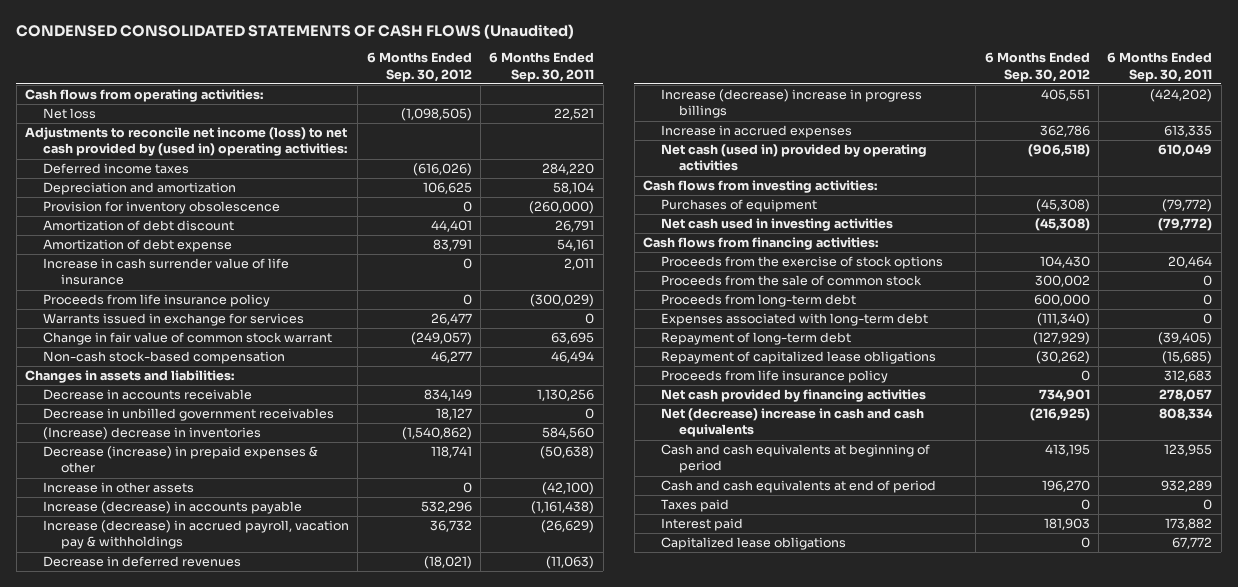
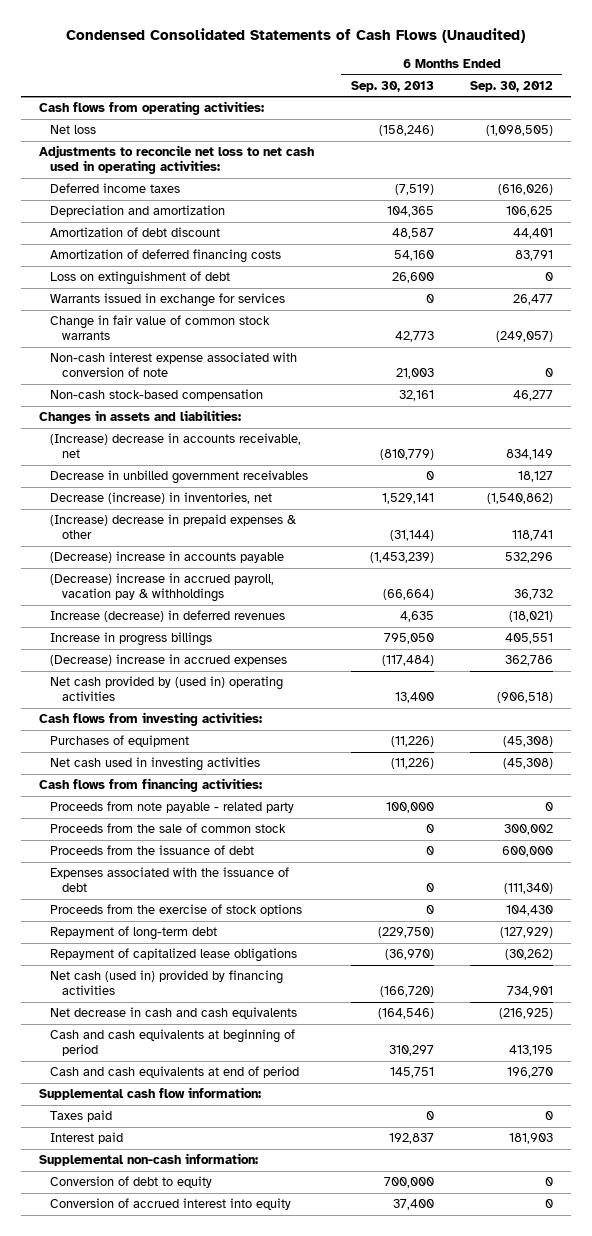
[16,23,575,39] CONDENSED CONSOLIDATED STATEMENTS OF CASH FLOWS (Unaudited) -> [66,27,526,43] Condensed Consolidated Statements of Cash Flows (Unaudited)
[489,52,595,82] 6 Months Ended Sep. 30, 2011 -> none
none -> [350,80,434,92] Sep. 30, 2013
[25,127,348,157] Adjustments to reconcile net income (loss) to net cash provided by (used in) operating activities: -> [38,145,314,175] Adjustments to reconcile net loss to net cash used in operating activities:
[42,201,280,215] Provision for inventory obsolescence -> none
[42,258,289,286] Increase in cash surrender value of life insurance -> none
[42,294,270,308] Proceeds from life insurance policy -> none
[42,239,232,253] Amortization of debt expense -> [50,249,282,264] Amortization of deferred financing costs
none -> [50,271,231,286] Loss on extinguishment of debt
[42,332,332,346] Change in fair value of common stock warrant -> [50,315,271,341] Change in fair value of common stock warrants
none -> [50,352,298,378] Non-cash interest expense associated with conversion of note
[42,389,252,401] Decrease in accounts receivable -> [50,433,302,459] (Increase) decrease in accounts receivable, net
[42,482,194,494] Increase in other assets -> none
[42,427,261,441] (Increase) decrease in inventories -> [50,492,273,505] Decrease (increase) in inventories, net
[42,446,318,474] Decrease (increase) in prepaid expenses & other -> [50,514,298,540] (Increase) decrease in prepaid expenses & other
[42,501,302,515] Increase (decrease) in accounts payable -> [50,551,285,564] (Decrease) increase in accounts payable
[42,520,349,550] Increase (decrease) in accrued payroll, vacation pay & withholdings -> [50,573,275,603] (Decrease) increase in accrued payroll, vacation pay & withholdings
[42,556,241,568] Decrease in deferred revenues -> [50,610,286,623] Increase (decrease) in deferred revenues
[661,89,923,119] Increase (decrease) increase in progress billings -> [50,632,213,647] Increase in progress billings
[661,125,853,139] Increase in accrued expenses -> [50,654,288,667] (Decrease) increase in accrued expenses
[661,144,928,172] Net cash (used in) provided by operating activities -> [50,676,284,702] Net cash provided by (used in) operating activities
none -> [50,801,295,814] Proceeds from note payable - related party
[661,294,857,308] Proceeds from long-term debt -> none
none -> [50,845,255,856] Proceeds from the issuance of debt
[661,313,929,327] Expenses associated with long-term debt -> [50,867,290,893] Expenses associated with the issuance of debt
[661,256,944,270] Proceeds from the exercise of stock options -> [50,904,303,917] Proceeds from the exercise of stock options
[661,370,889,384] Proceeds from life insurance policy -> none
[661,389,927,403] Net cash provided by financing activities -> [50,970,284,996] Net cash (used in) provided by financing activities
[661,408,925,438] Net (decrease) increase in cash and cash equivalents -> [50,1007,298,1020] Net decrease in cash and cash equivalents
none -> [38,1087,261,1101] Supplemental cash flow information:
[661,537,847,551] Capitalized lease obligations -> none
none -> [38,1153,258,1167] Supplemental non-cash information:
none -> [50,1176,213,1189] Conversion of debt to equity
none -> [50,1198,292,1211] Conversion of accrued interest into equity

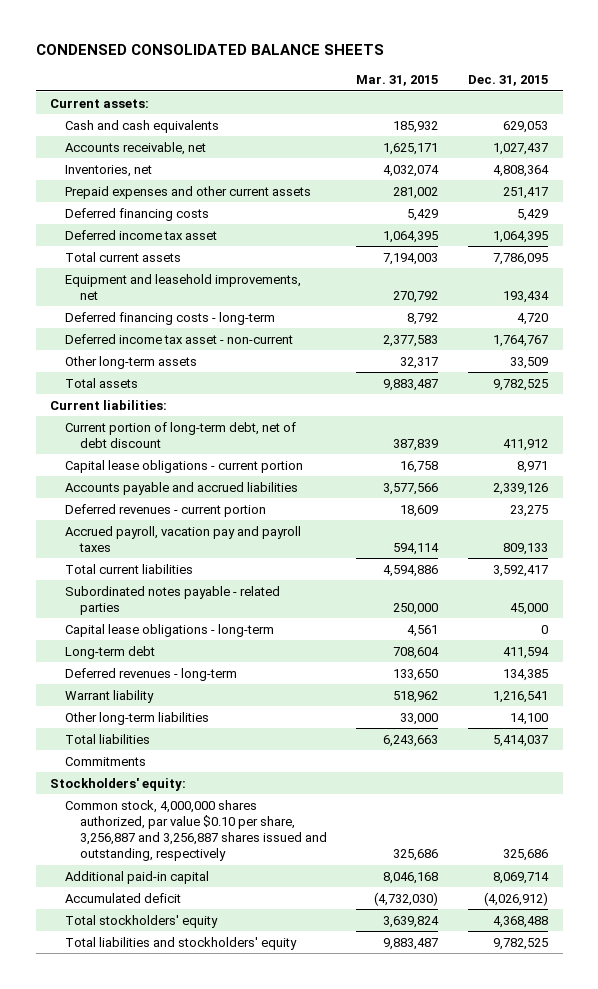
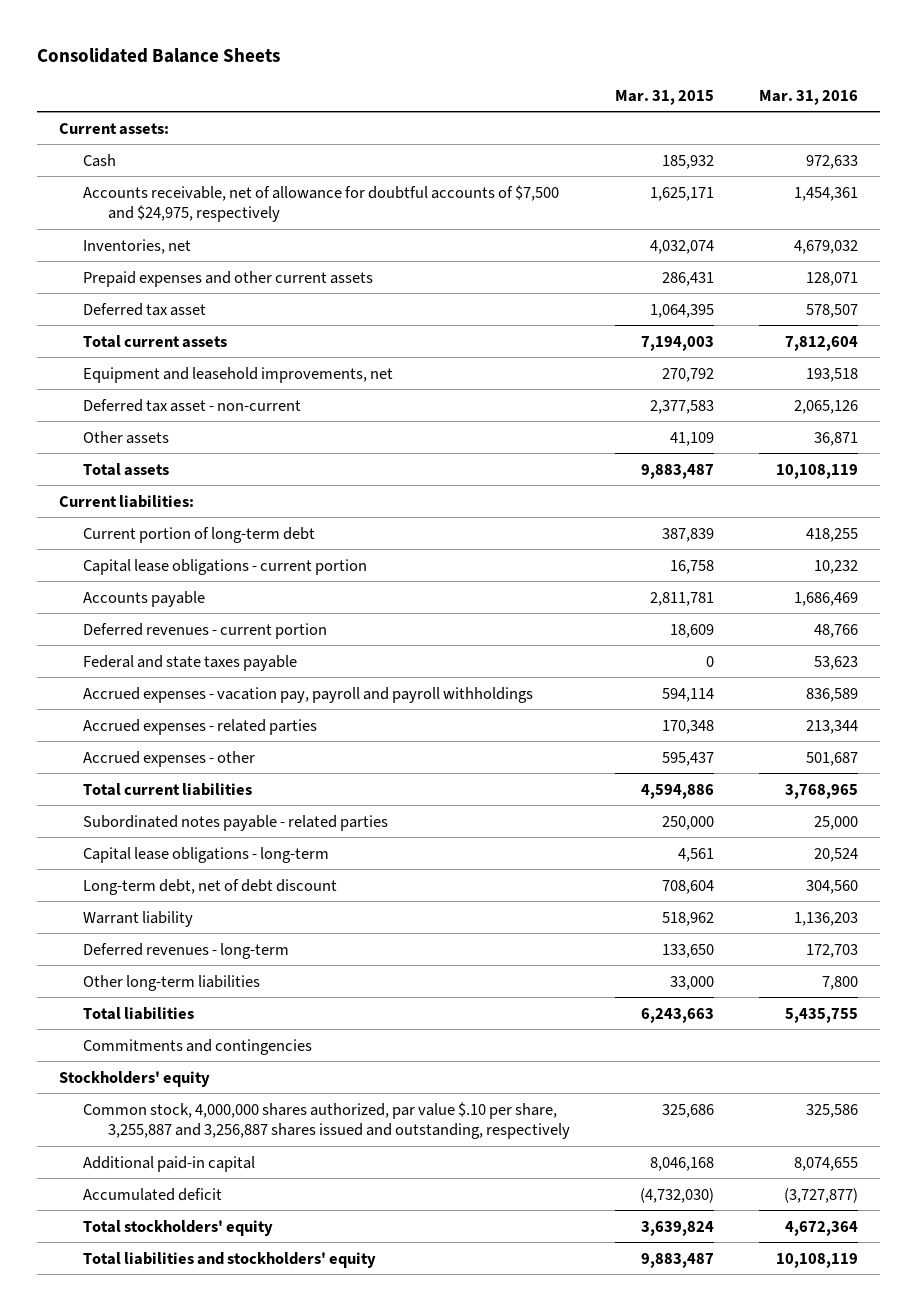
[35,44,384,56] CONDENSED CONSOLIDATED BALANCE SHEETS -> [36,48,280,64] Consolidated Balance Sheets
[468,75,549,87] Dec. 31, 2015 -> none
none -> [758,89,858,105] Mar. 31, 2016
[65,119,220,133] Cash and cash equivalents -> [83,153,117,167] Cash
[65,141,207,155] Accounts receivable, net -> [83,184,560,222] Accounts receivable, net of allowance for doubtful accounts of $7,500 and $24,975, respectively
[65,207,210,221] Deferred financing costs -> none
[393,186,439,199] 281,002 -> [661,271,714,286] 286,431
[65,229,218,240] Deferred income tax asset -> [83,302,207,316] Deferred tax asset
[65,311,276,325] Deferred financing costs - long-term -> none
[65,333,294,344] Deferred income tax asset - non-current -> [83,398,302,412] Deferred tax asset - non-current
[65,355,198,369] Other long-term assets -> [83,430,170,444] Other assets
[400,356,439,369] 32,317 -> [669,431,714,446] 41,109
[65,421,297,448] Current portion of long-term debt, net of debt discount -> [83,526,316,543] Current portion of long-term debt
[65,481,299,495] Accounts payable and accrued liabilities -> none
none -> [83,590,206,607] Accounts payable
none -> [83,654,298,671] Federal and state taxes payable
[65,525,302,552] Accrued payroll, vacation pay and payroll taxes -> [83,686,534,703] Accrued expenses - vacation pay, payroll and payroll withholdings
none -> [83,718,318,735] Accrued expenses - related parties
none -> [83,750,256,767] Accrued expenses - other
[65,645,156,659] Long-term debt -> [83,878,338,895] Long-term debt, net of debt discount
[65,667,238,681] Deferred revenues - long-term -> [83,942,290,959] Deferred revenues - long-term
[65,756,147,766] Commitments -> [83,1038,313,1055] Commitments and contingencies
[50,777,187,791] Stockholders' equity: -> [59,1070,211,1087] Stockholders' equity
[65,799,327,861] Common stock, 4,000,000 shares authorized, par value $0.10 per share, 3,256,887 and 3,256,887 shares issued and outstanding, respectively -> [83,1101,570,1139] Common stock, 4,000,000 shares authorized, par value $.10 per share, 3,255,887 and 3,256,887 shares issued and outstanding, respectively

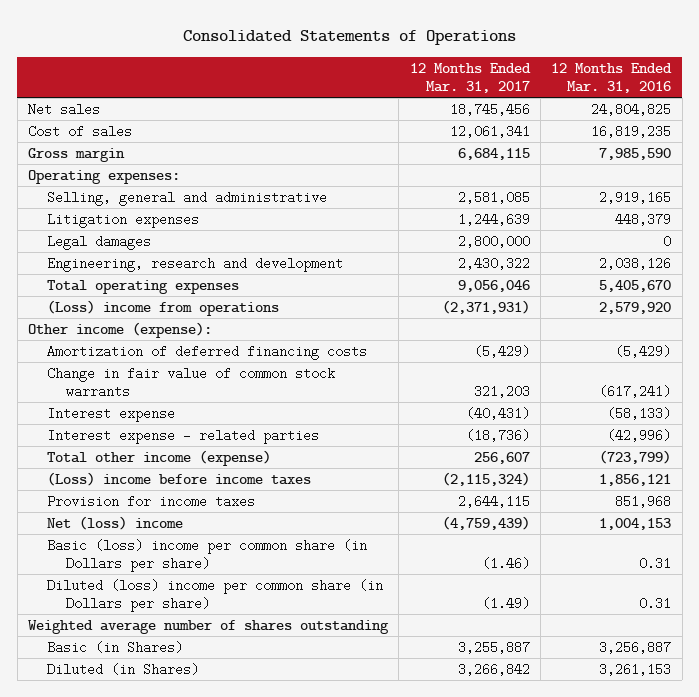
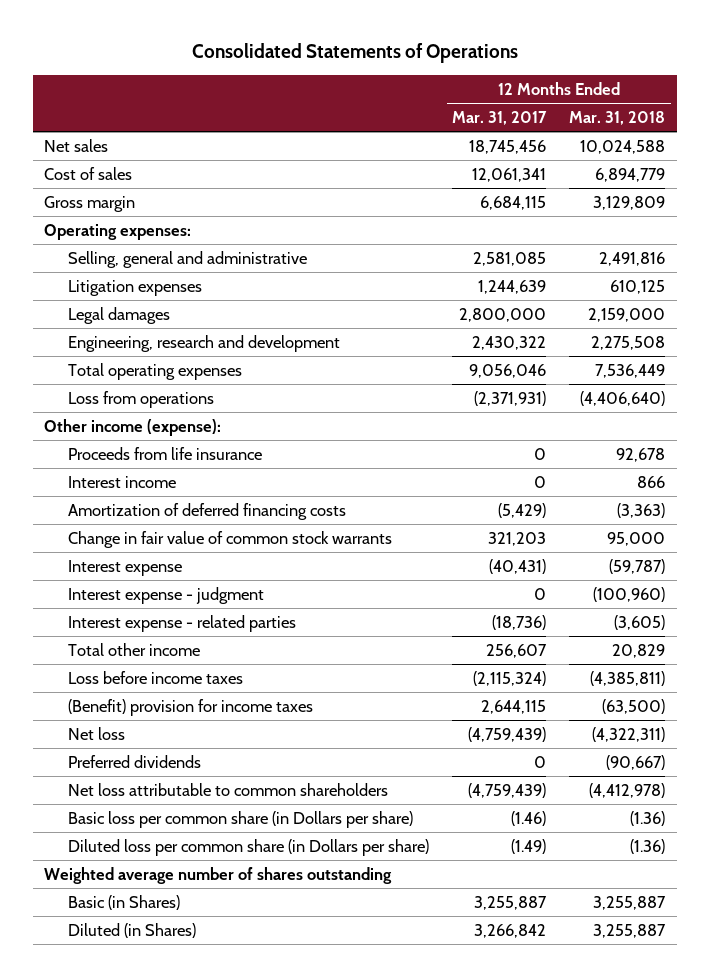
[551,62,673,93] 12 Months Ended Mar. 31, 2016 -> none
none -> [569,111,666,126] Mar. 31, 2018
[47,299,280,316] (Loss) income from operations -> [68,390,215,408] Loss from operations
none -> [68,446,263,460] Proceeds from life insurance
none -> [68,475,177,488] Interest income
none -> [68,586,265,604] Interest expense - judgment
[47,449,272,466] Total other income (expense) -> [68,642,201,656] Total other income
[47,471,312,486] (Loss) income before income taxes -> [68,670,244,684] Loss before income taxes
[47,494,256,508] Provision for income taxes -> [68,698,314,716] (Benefit) provision for income taxes
[47,515,184,530] Net (loss) income -> [68,726,126,740] Net loss
none -> [68,754,202,768] Preferred dividends
none -> [68,782,389,796] Net loss attributable to common shareholders
[47,538,368,572] Basic (loss) income per common share (in Dollars per share) -> [68,810,414,828] Basic loss per common share (in Dollars per share)
[47,578,384,612] Diluted (loss) income per common share (in Dollars per share) -> [68,838,430,856] Diluted loss per common share (in Dollars per share)

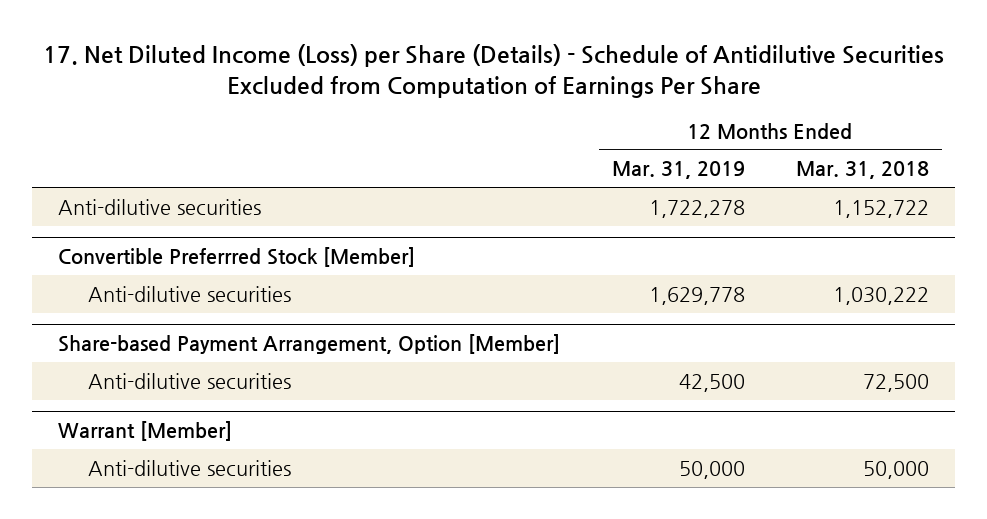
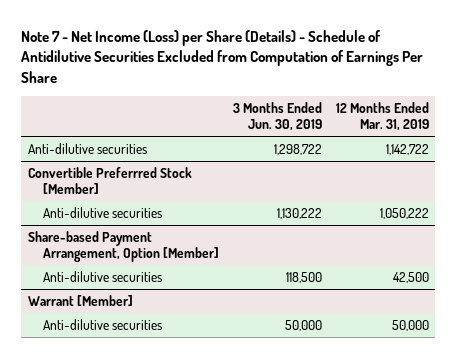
[42,44,944,98] 17. Net Diluted Income (Loss) per Share (Details) - Schedule of Antidilutive Securities Excluded from Computation of Earnings Per Share -> [21,29,424,84] Note 7 - Net Income (Loss) per Share (Details) - Schedule of Antidilutive Securities Excluded from Computation of Earnings Per Share
[796,161,930,180] Mar. 31, 2018 -> none
none -> [232,102,322,131] 3 Months Ended Jun. 30, 2019
[648,199,745,218] 1,722,278 -> [385,144,429,156] 1,142,722
[648,286,745,305] 1,629,778 -> [379,208,429,220] 1,050,222

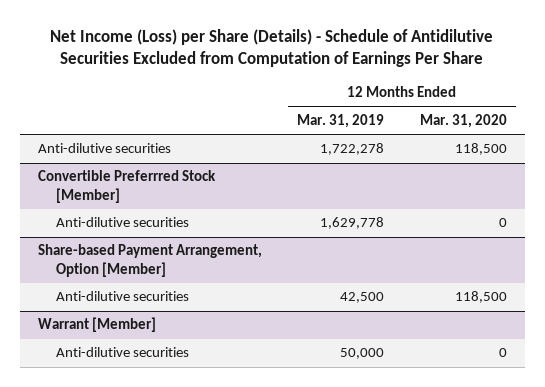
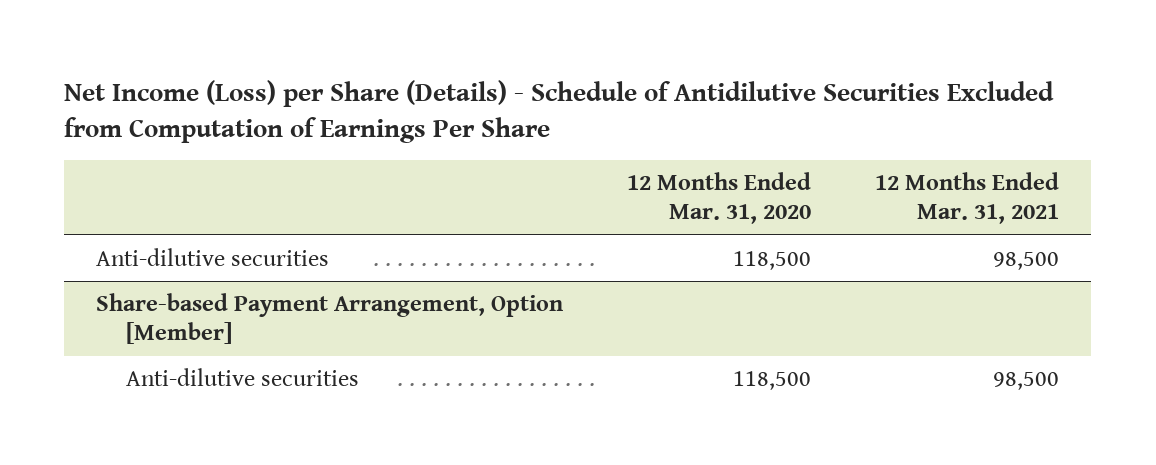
[297,113,385,128] Mar. 31, 2019 -> none
none -> [875,171,1060,225] 12 Months Ended Mar. 31, 2021
[37,170,216,203] Convertible Preferrred Stock [Member] -> none
[56,217,190,228] Anti-dilutive securities -> none
[37,317,156,333] Warrant [Member] -> none
[56,347,190,358] Anti-dilutive securities -> none

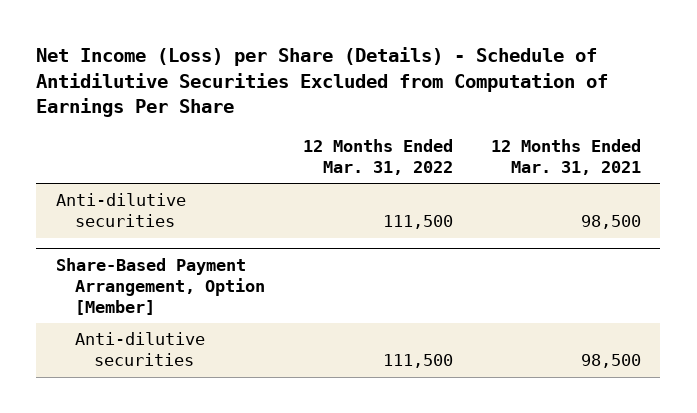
[627,171,812,225] 12 Months Ended Mar. 31, 2020 -> none
none -> [303,139,454,176] 12 Months Ended Mar. 31, 2022
[96,292,564,345] Share-based Payment Arrangement, Option [Member] -> [55,257,265,316] Share-Based Payment Arrangement, Option [Member]

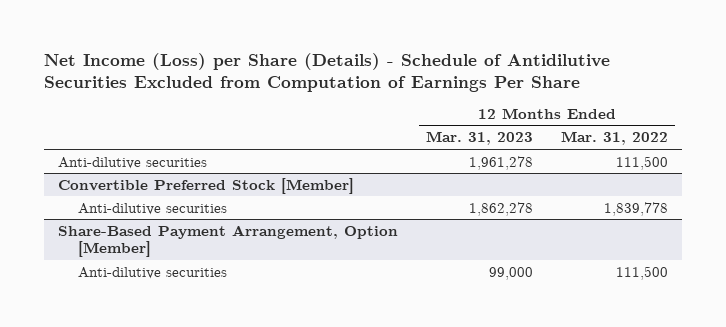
[491,139,642,176] 12 Months Ended Mar. 31, 2021 -> none
none -> [425,131,533,146] Mar. 31, 2023
none -> [57,177,354,194] Convertible Preferred Stock [Member]
none -> [78,202,228,215] Anti-dilutive securities

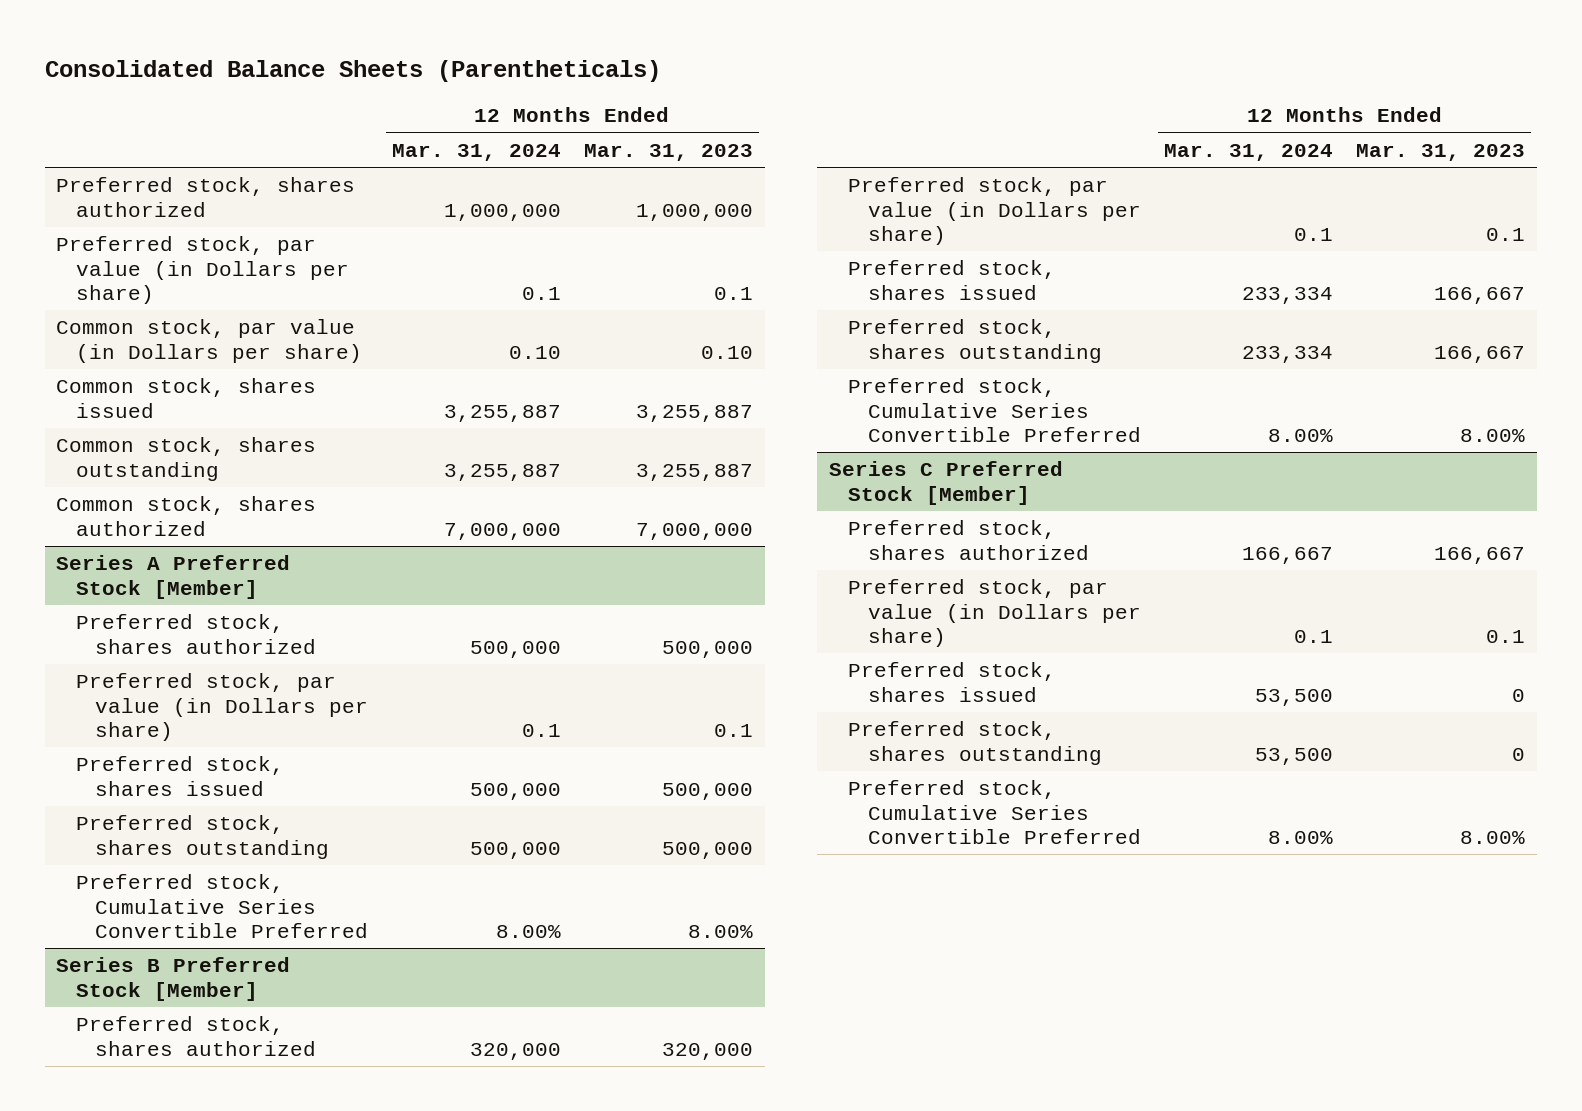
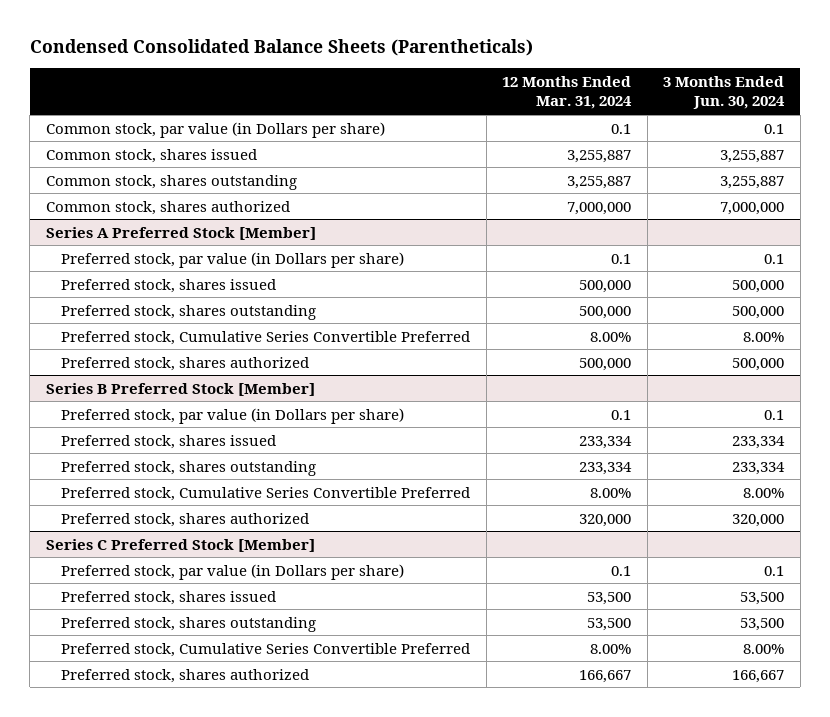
[44,59,661,82] Consolidated Balance Sheets (Parentheticals) -> [29,39,533,57] Condensed Consolidated Balance Sheets (Parentheticals)
[584,143,754,161] Mar. 31, 2023 -> none
none -> [663,75,786,110] 3 Months Ended Jun. 30, 2024
[56,177,356,217] Preferred stock, shares authorized -> none
[56,236,349,304] Preferred stock, par value (in Dollars per share) -> none
[508,345,561,359] 0.10 -> [611,123,632,134] 0.1
[75,614,317,654] Preferred stock, shares authorized -> [61,356,310,371] Preferred stock, shares authorized
[75,1016,317,1056] Preferred stock, shares authorized -> [61,512,310,527] Preferred stock, shares authorized
[848,520,1089,560] Preferred stock, shares authorized -> [61,668,310,683] Preferred stock, shares authorized

